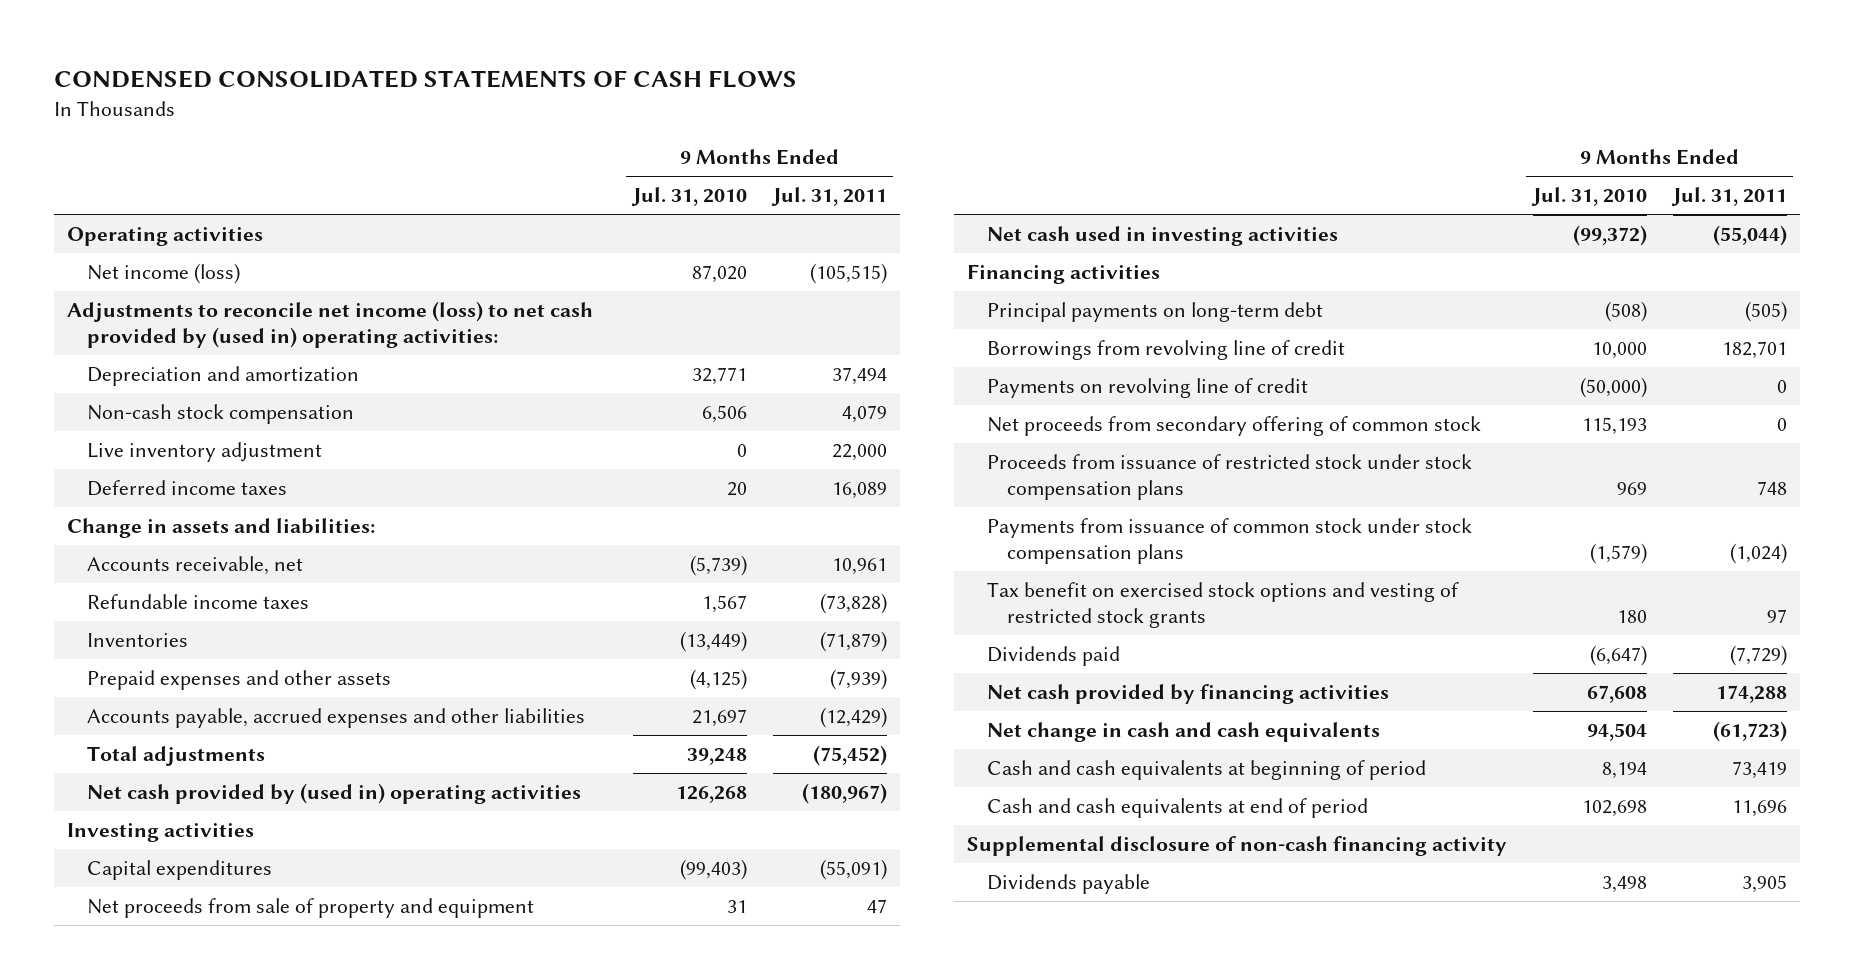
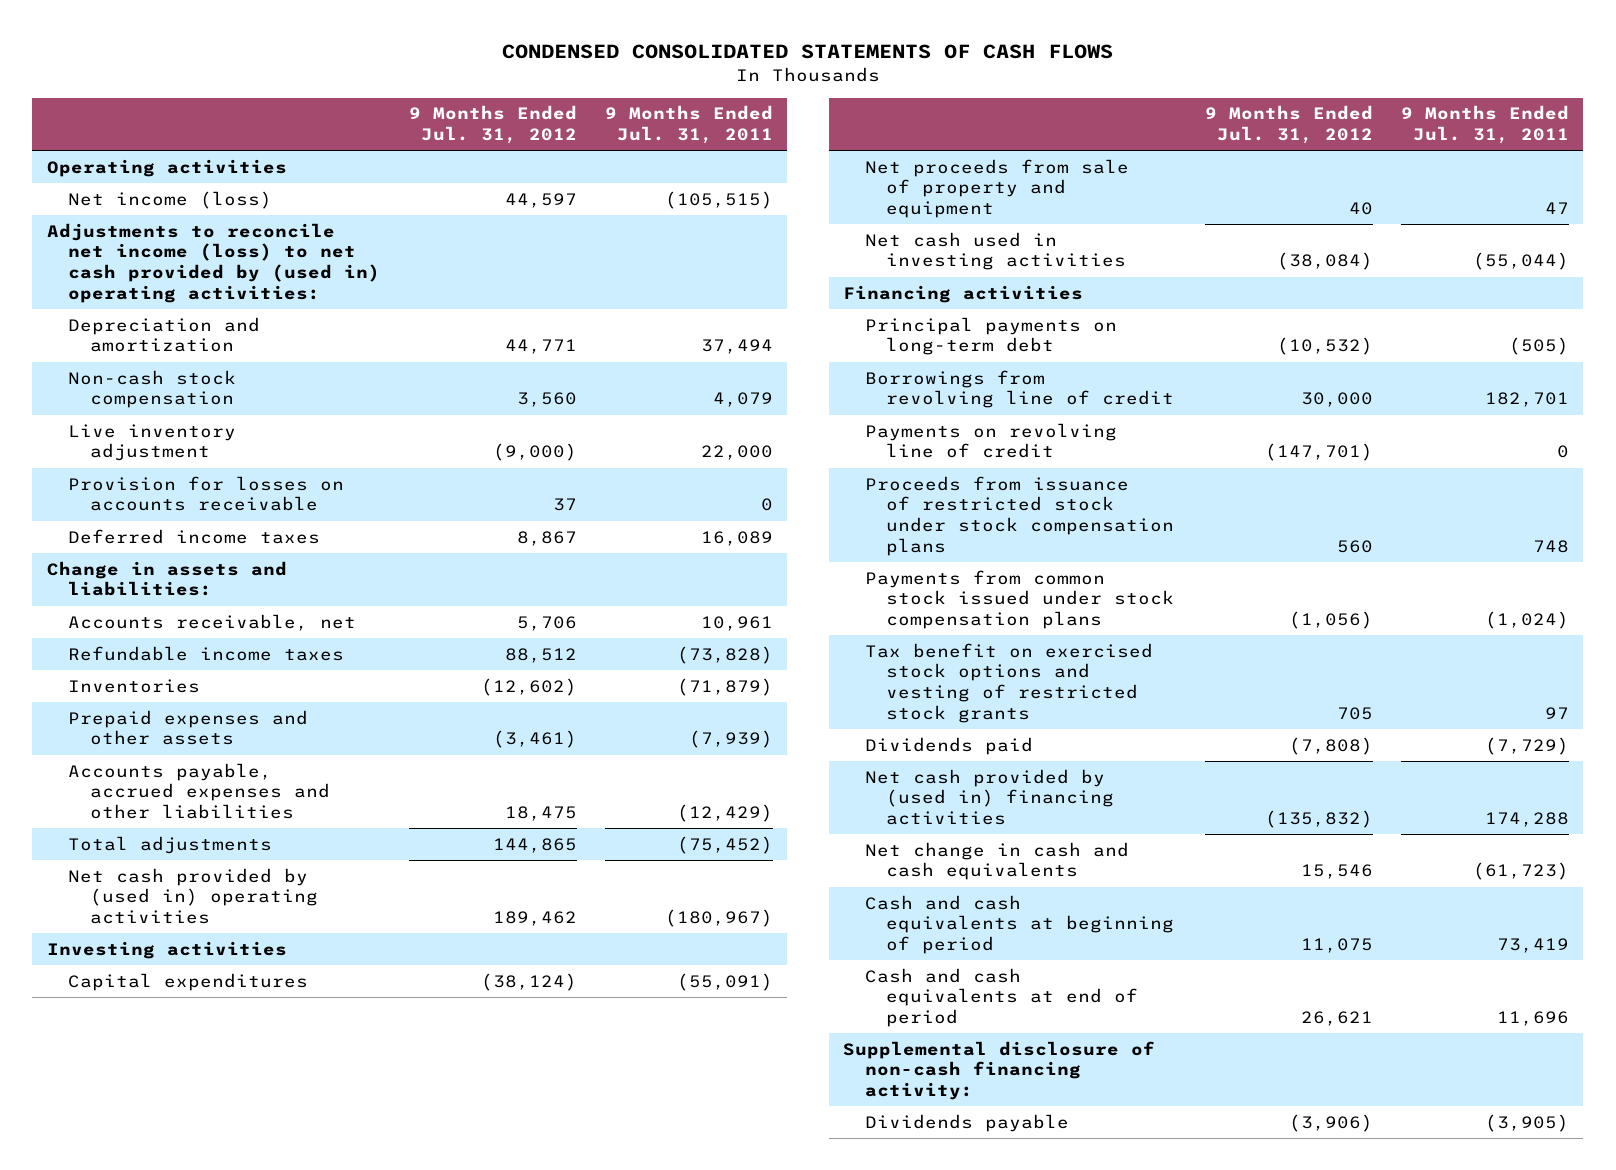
[630,187,747,207] Jul. 31, 2010 -> none
none -> [408,105,577,145] 9 Months Ended Jul. 31, 2012
none -> [68,475,345,512] Provision for losses on accounts receivable
[986,416,1481,437] Net proceeds from secondary offering of common stock -> none
[986,518,1472,565] Payments from issuance of common stock under stock compensation plans -> [864,569,1175,630] Payments from common stock issued under stock compensation plans
[986,684,1389,705] Net cash provided by financing activities -> [864,768,1115,826] Net cash provided by (used in) financing activities
[966,836,1507,857] Supplemental disclosure of non-cash financing activity -> [842,1040,1155,1101] Supplemental disclosure of non-cash financing activity:
[1741,875,1787,894] 3,905 -> [1485,1113,1570,1132] (3,905)

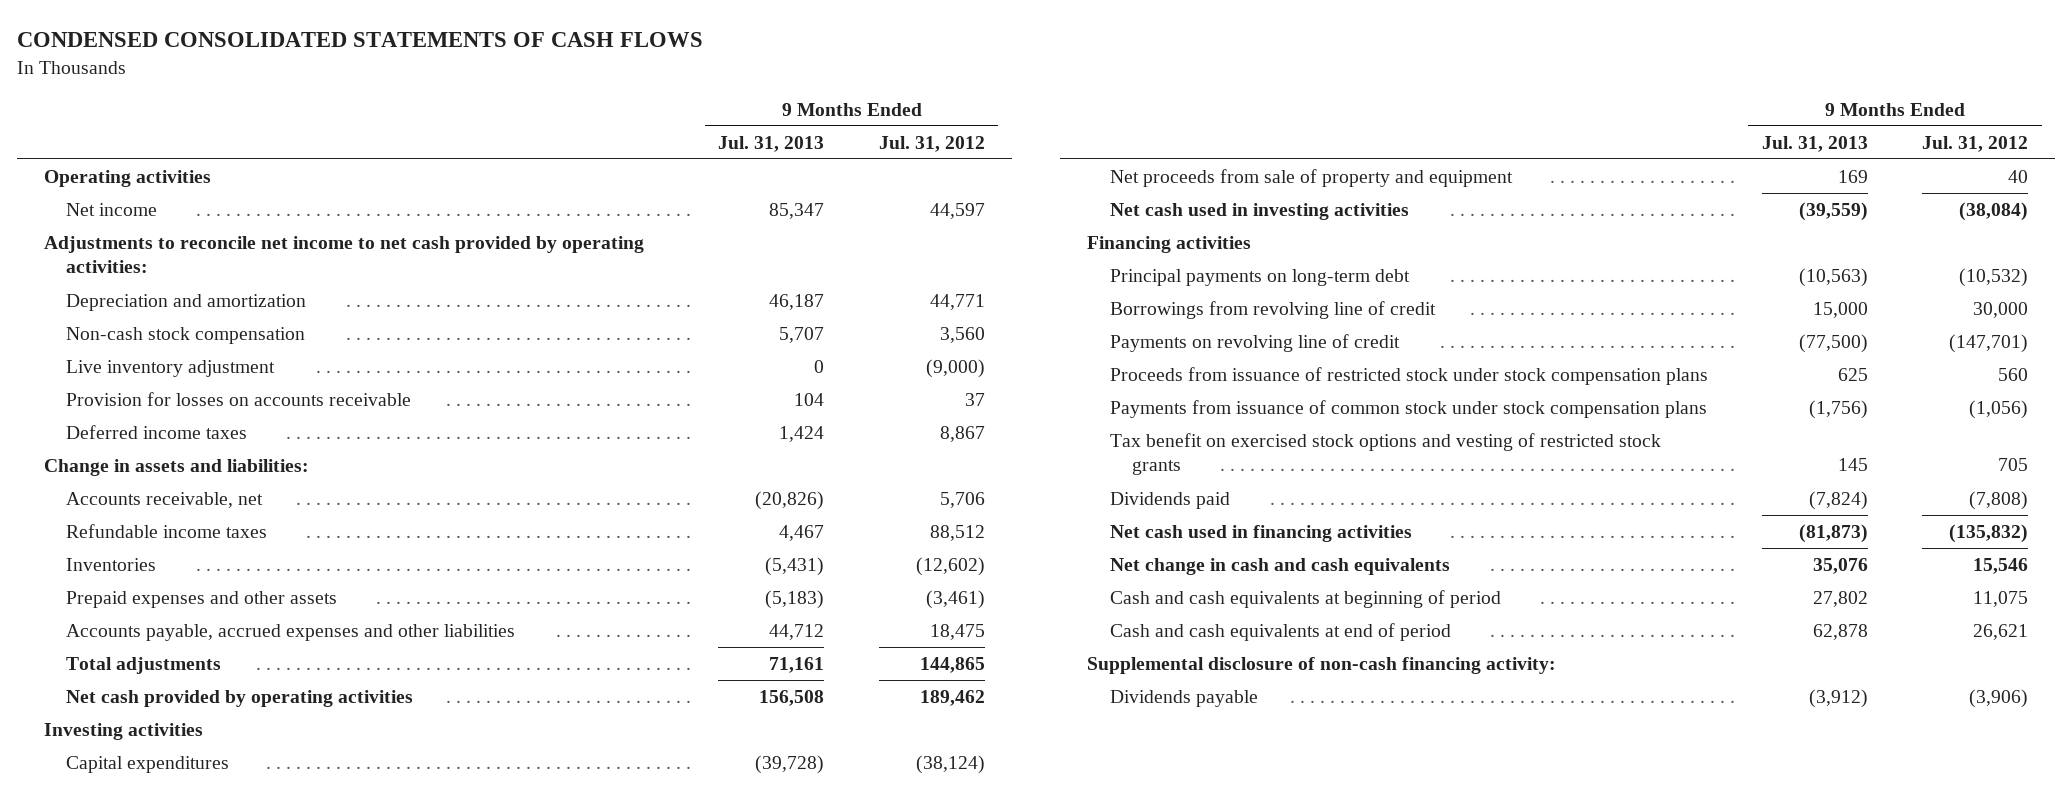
[604,105,773,145] 9 Months Ended Jul. 31, 2011 -> none
none -> [718,135,825,152] Jul. 31, 2013
[68,190,273,209] Net income (loss) -> [66,202,158,216] Net income
[46,222,381,303] Adjustments to reconcile net income (loss) to net cash provided by (used in) operating activities: -> [44,235,645,274] Adjustments to reconcile net income to net cash provided by operating activities:
[68,867,318,925] Net cash provided by (used in) operating activities -> [66,689,414,707] Net cash provided by operating activities
[864,569,1175,630] Payments from common stock issued under stock compensation plans -> [1109,399,1707,418] Payments from issuance of common stock under stock compensation plans
[864,768,1115,826] Net cash provided by (used in) financing activities -> [1109,524,1412,542] Net cash used in financing activities

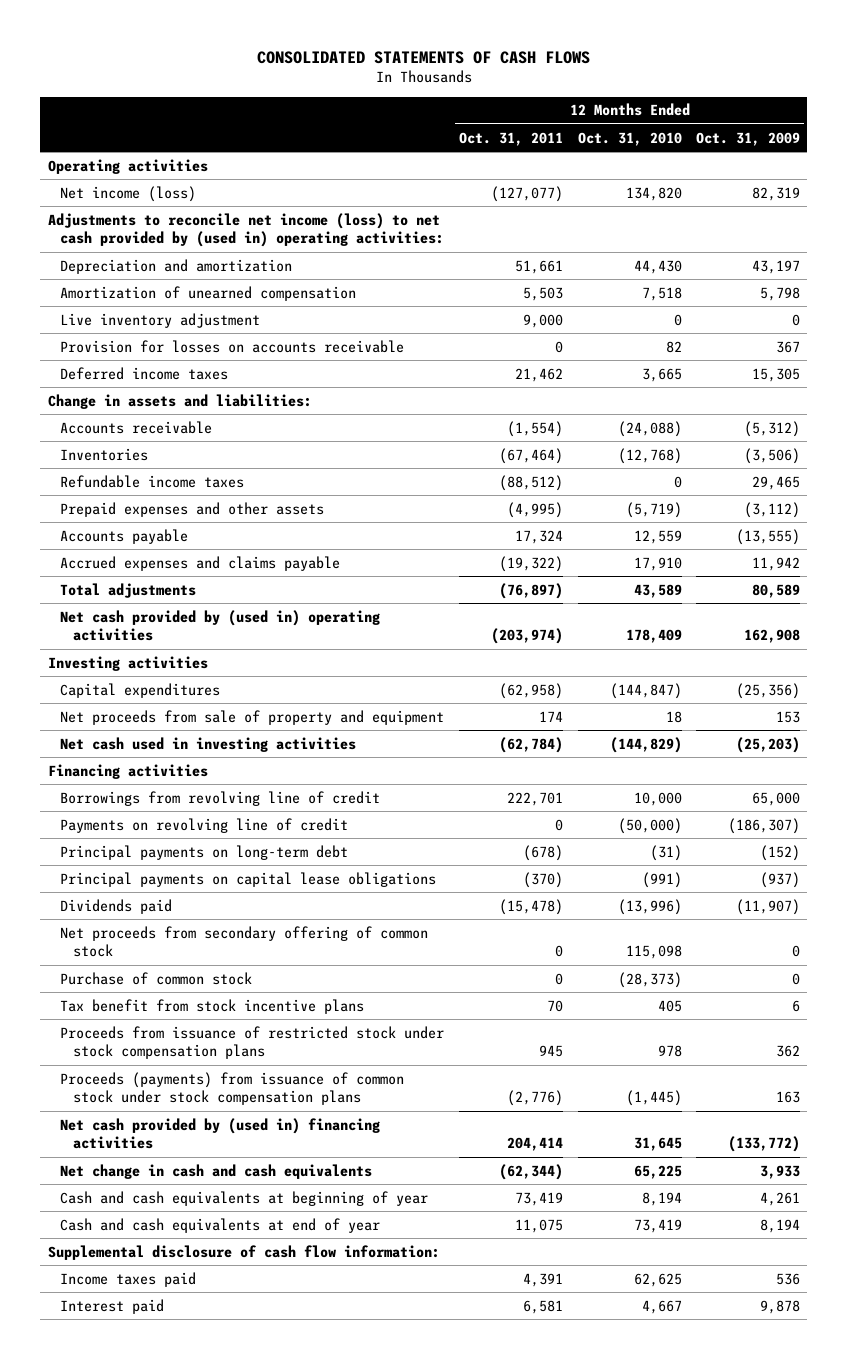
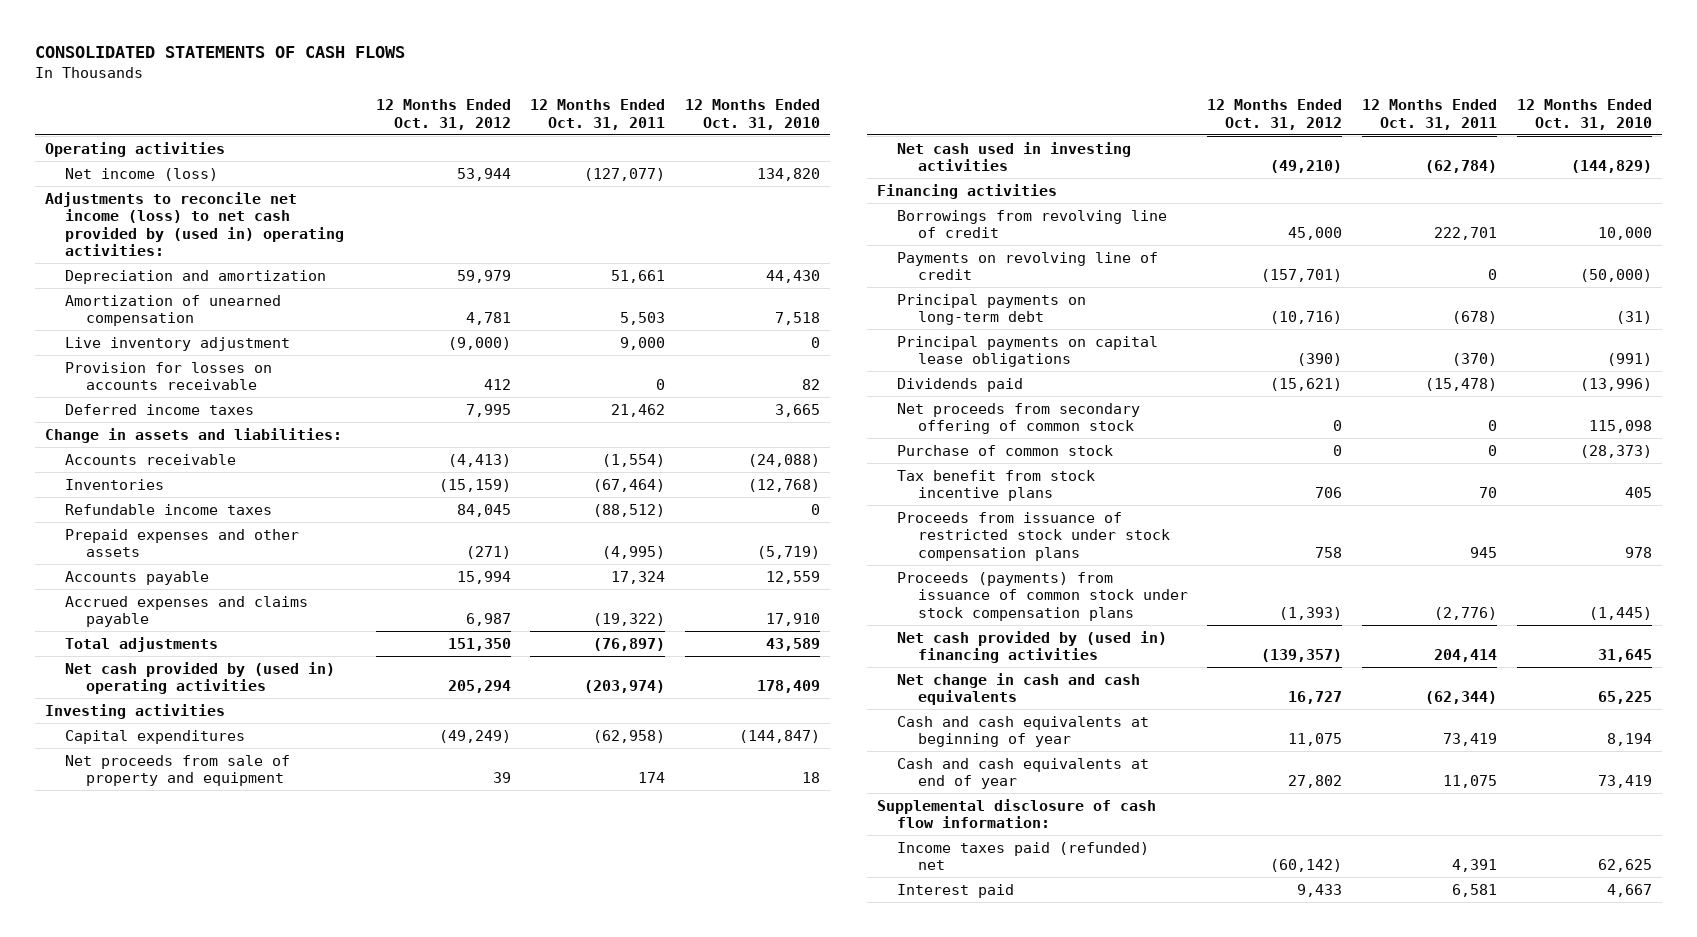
[696,131,801,146] Oct. 31, 2009 -> none
none -> [375,99,511,130] 12 Months Ended Oct. 31, 2012
[60,1271,197,1287] Income taxes paid -> [897,841,1150,871] Income taxes paid (refunded) net

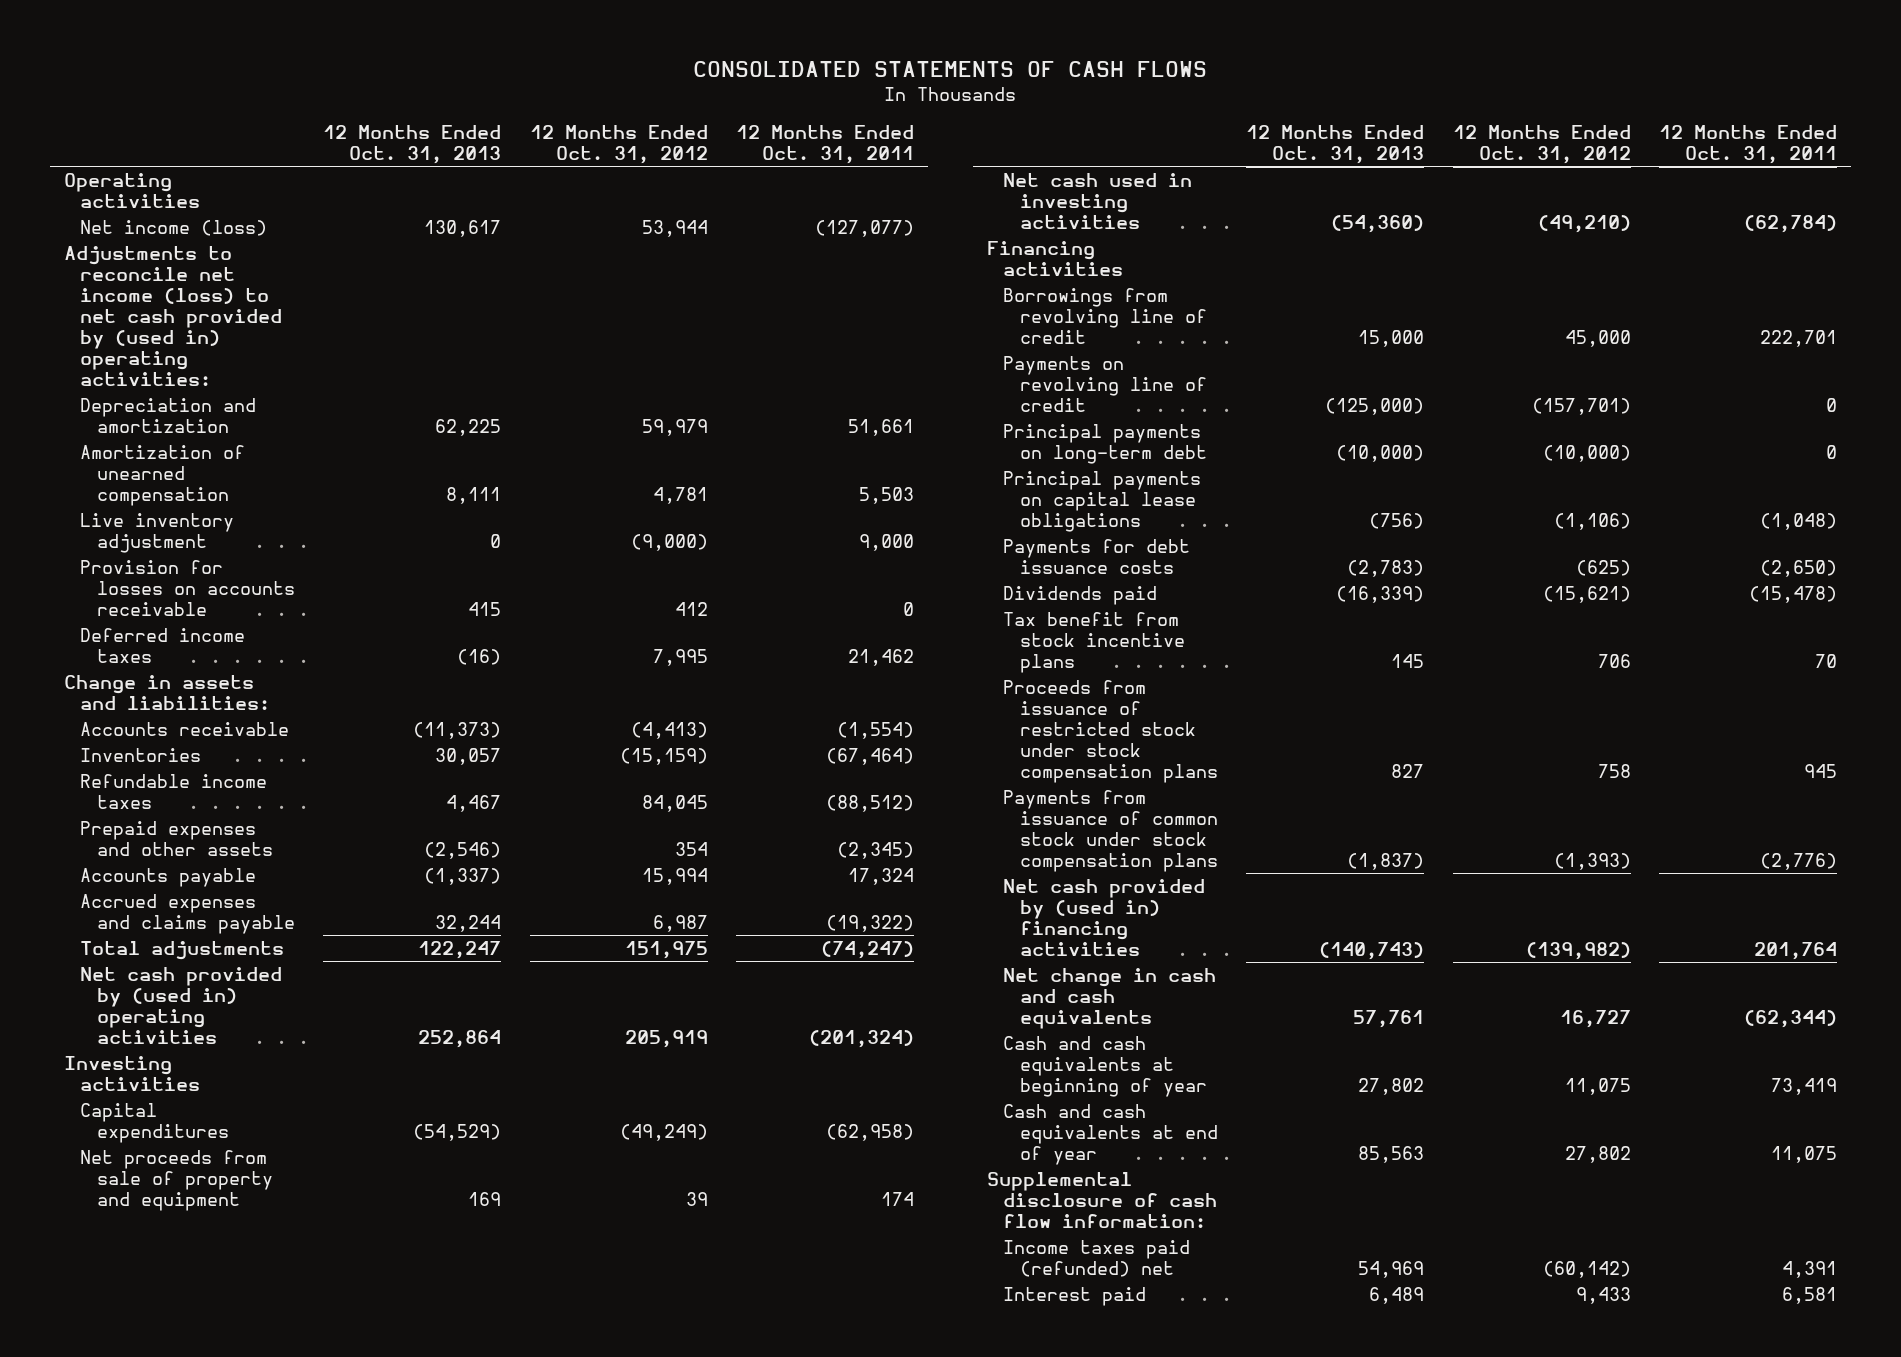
[685,99,821,130] 12 Months Ended Oct. 31, 2010 -> none
none -> [323,124,502,165] 12 Months Ended Oct. 31, 2013
[465,546,511,560] (271) -> [674,841,708,856] 354
[602,546,666,560] (4,995) -> [836,841,914,859] (2,345)
[447,637,511,651] 151,350 -> [624,940,708,959] 151,975
[593,637,666,651] (76,897) -> [820,940,914,959] (74,247)
[447,680,511,694] 205,294 -> [624,1030,708,1049] 205,919
[584,680,666,694] (203,974) -> [808,1030,914,1049] (201,324)
[1270,311,1343,325] (10,716) -> [1542,444,1631,462] (10,000)
[1452,311,1498,325] (678) -> [1825,444,1837,459] 0
[1297,353,1343,367] (390) -> [1553,512,1631,530] (1,106)
[1452,353,1498,367] (370) -> [1759,512,1837,530] (1,048)
none -> [1003,538,1191,574] Payments for debt issuance costs
[897,402,1141,435] Net proceeds from secondary offering of common stock -> none
[897,444,1114,456] Purchase of common stock -> none
[897,571,1188,621] Proceeds (payments) from issuance of common stock under stock compensation plans -> [1003,789,1218,873] Payments from issuance of common stock under stock compensation plans
[1261,649,1343,663] (139,357) -> [1525,942,1631,961] (139,982)
[1434,649,1498,663] 204,414 -> [1753,942,1837,961] 201,764

